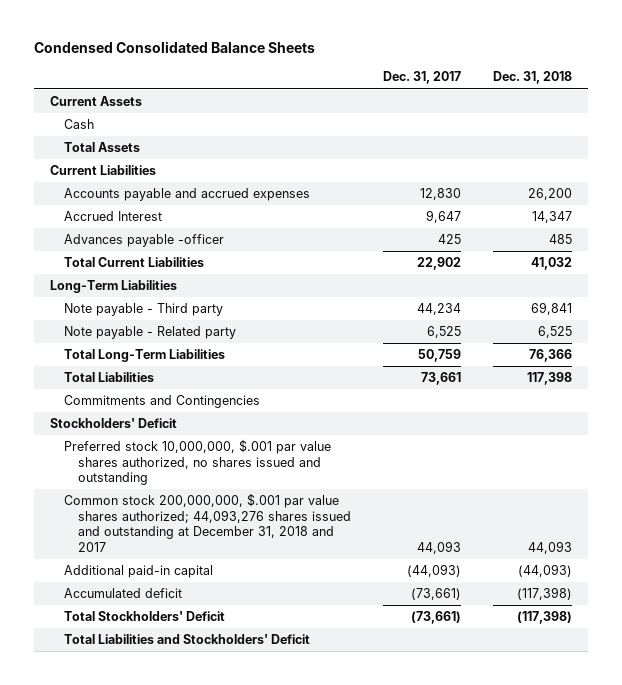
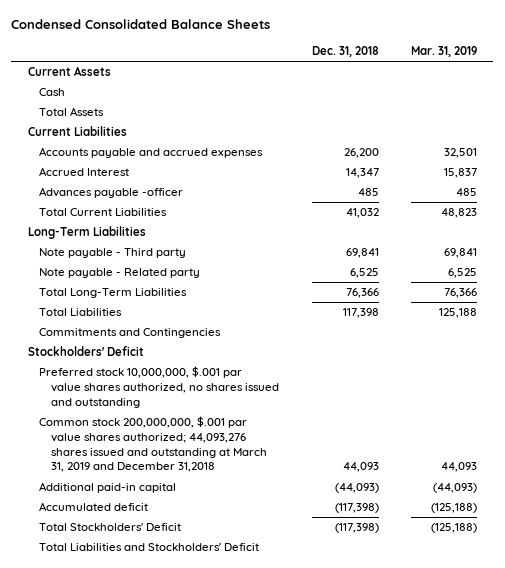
[382,71,461,85] Dec. 31, 2017 -> none
none -> [410,45,477,57] Mar. 31, 2019
[63,493,351,552] Common stock 200,000,000, $.001 par value shares authorized; 44,093,276 shares issued and outstanding at December 31, 2018 and 2017 -> [39,416,268,473] Common stock 200,000,000, $.001 par value shares authorized; 44,093,276 shares issued and outstanding at March 31, 2019 and December 31,2018

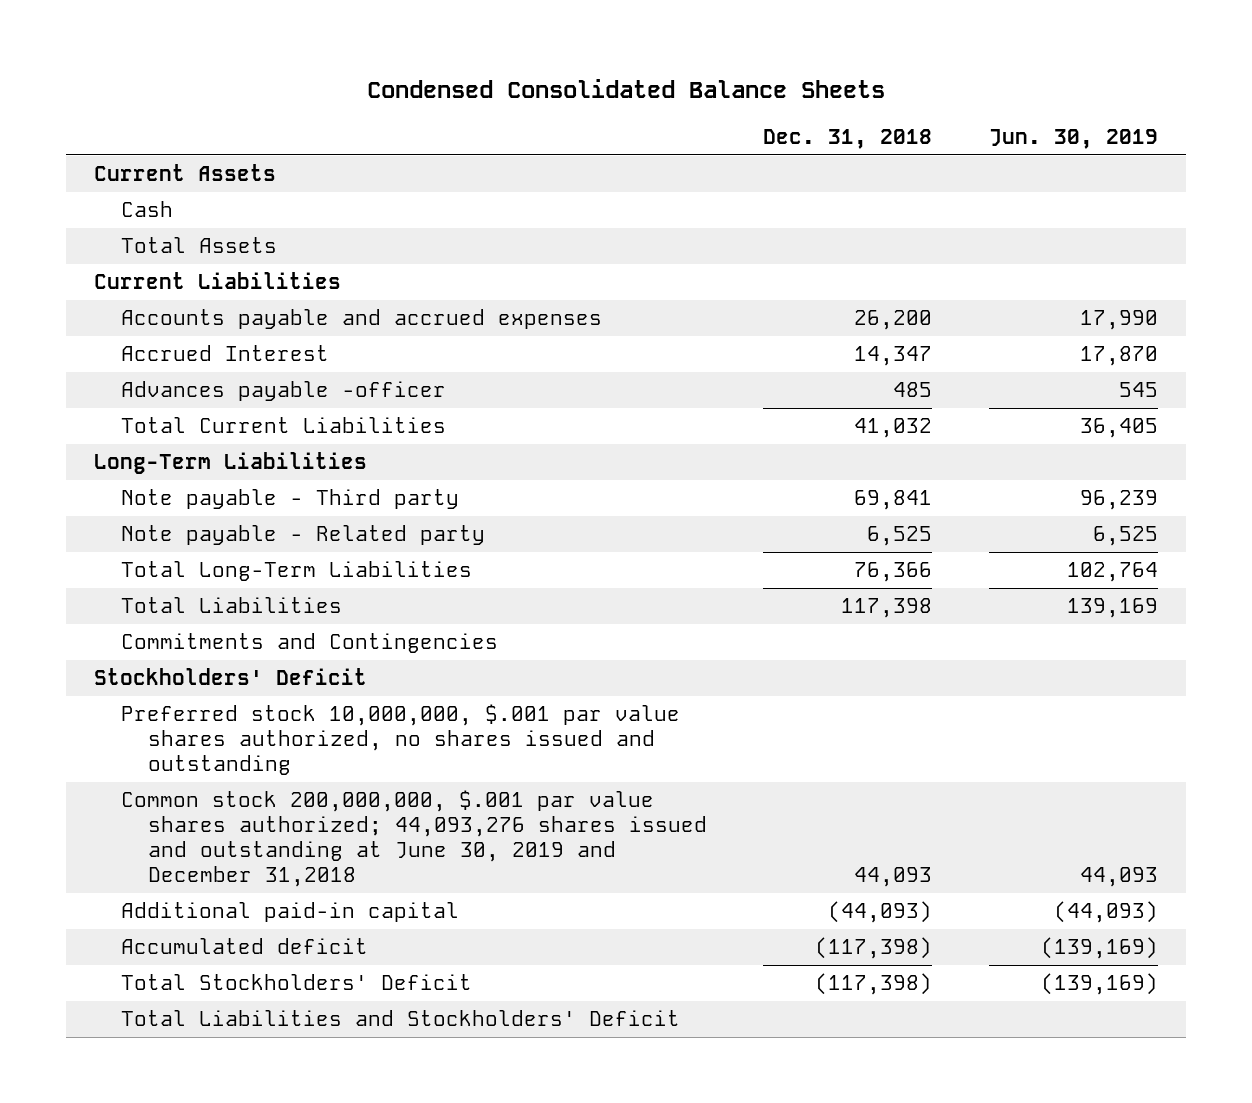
[410,45,477,57] Mar. 31, 2019 -> none
none -> [988,129,1158,150] Jun. 30, 2019
[39,416,268,473] Common stock 200,000,000, $.001 par value shares authorized; 44,093,276 shares issued and outstanding at March 31, 2019 and December 31,2018 -> [120,790,707,888] Common stock 200,000,000, $.001 par value shares authorized; 44,093,276 shares issued and outstanding at June 30, 2019 and December 31,2018

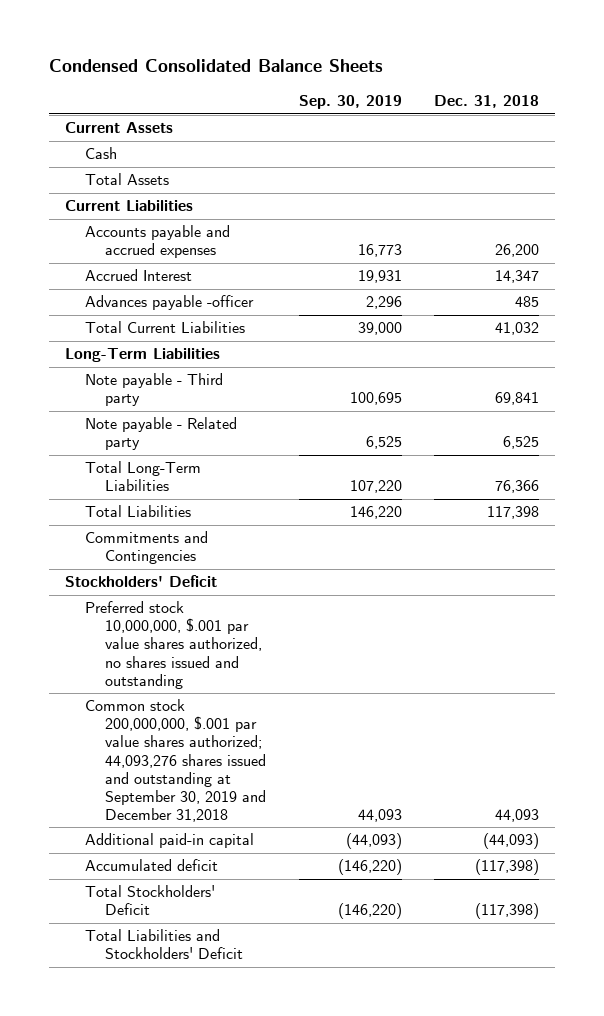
[988,129,1158,150] Jun. 30, 2019 -> none
none -> [298,94,402,109] Sep. 30, 2019
[120,790,707,888] Common stock 200,000,000, $.001 par value shares authorized; 44,093,276 shares issued and outstanding at June 30, 2019 and December 31,2018 -> [85,699,267,822] Common stock 200,000,000, $.001 par value shares authorized; 44,093,276 shares issued and outstanding at September 30, 2019 and December 31,2018

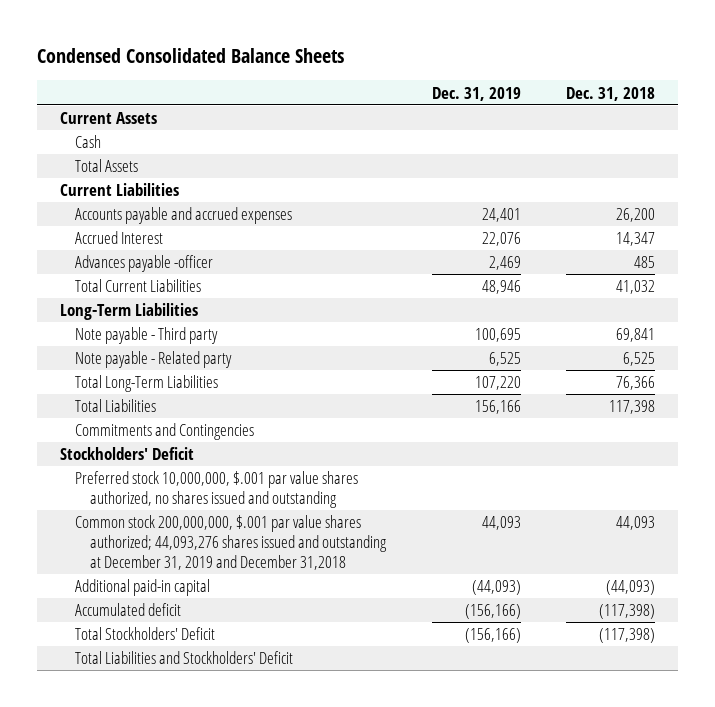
[298,94,402,109] Sep. 30, 2019 -> none
none -> [431,86,521,101] Dec. 31, 2019
[85,699,267,822] Common stock 200,000,000, $.001 par value shares authorized; 44,093,276 shares issued and outstanding at September 30, 2019 and December 31,2018 -> [74,515,388,570] Common stock 200,000,000, $.001 par value shares authorized; 44,093,276 shares issued and outstanding at December 31, 2019 and December 31,2018

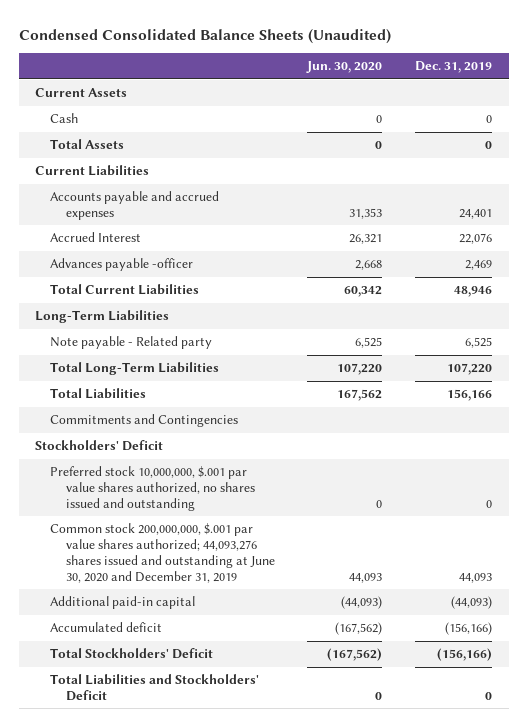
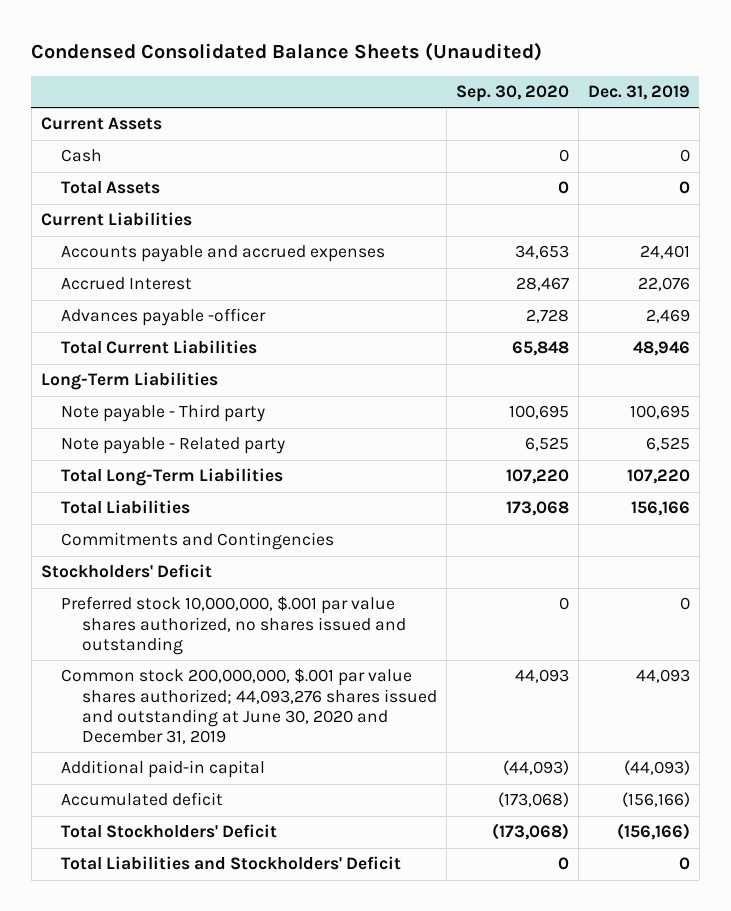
[306,61,383,74] Jun. 30, 2020 -> none
none -> [456,84,570,102] Sep. 30, 2020
none -> [61,404,266,423] Note payable - Third party

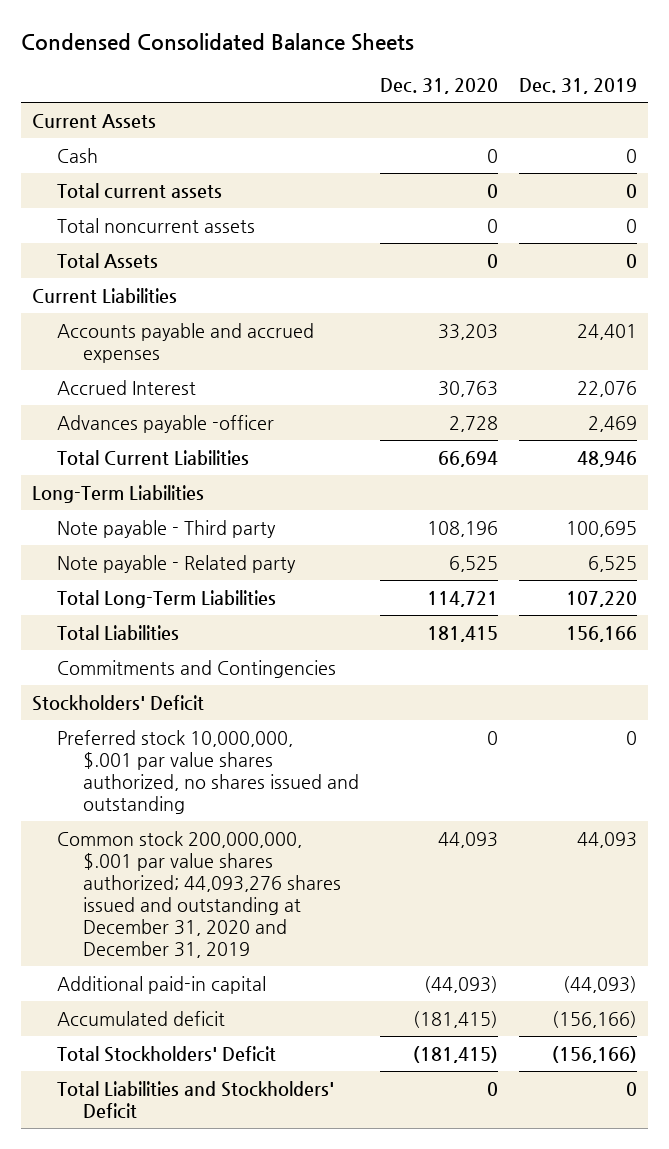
[31,42,543,62] Condensed Consolidated Balance Sheets (Unaudited) -> [20,33,414,52] Condensed Consolidated Balance Sheets
[456,84,570,102] Sep. 30, 2020 -> none
none -> [379,78,498,95] Dec. 31, 2020
none -> [57,182,223,199] Total current assets
none -> [57,217,256,233] Total noncurrent assets
[61,668,438,745] Common stock 200,000,000, $.001 par value shares authorized; 44,093,276 shares issued and outstanding at June 30, 2020 and December 31, 2019 -> [57,830,341,958] Common stock 200,000,000, $.001 par value shares authorized; 44,093,276 shares issued and outstanding at December 31, 2020 and December 31, 2019

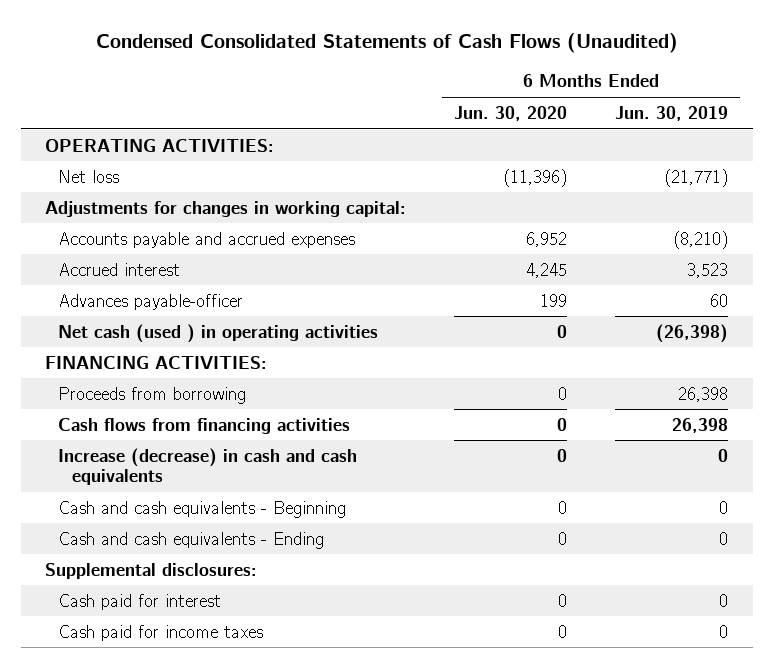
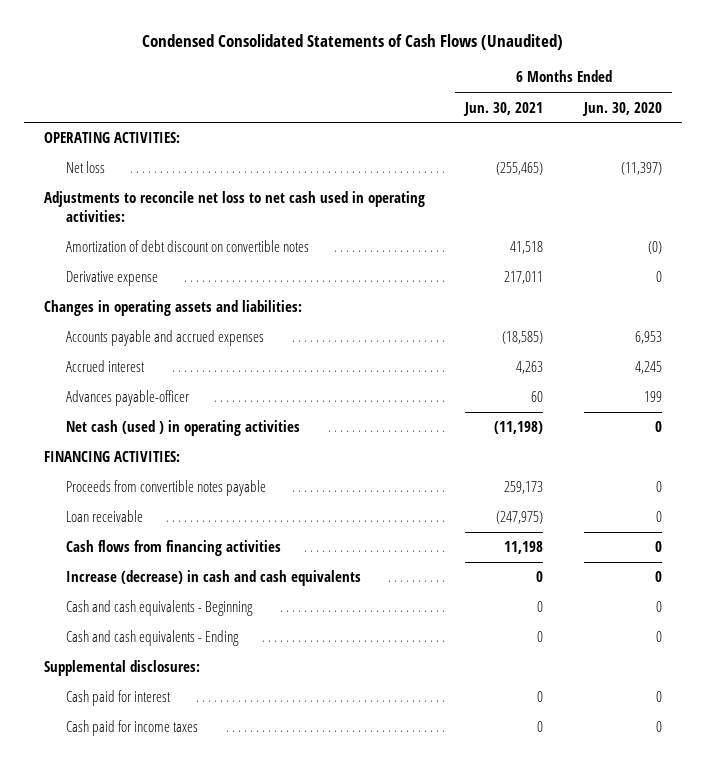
[615,105,729,121] Jun. 30, 2019 -> none
none -> [463,101,544,116] Jun. 30, 2021
[503,168,568,187] (11,396) -> [620,162,662,176] (11,397)
[45,200,407,217] Adjustments for changes in working capital: -> [44,191,426,223] Adjustments to reconcile net loss to net cash used in operating activities:
none -> [66,240,310,253] Amortization of debt discount on convertible notes
none -> [66,271,159,287] Derivative expense
none -> [44,300,303,317] Changes in operating assets and liabilities:
[526,231,568,247] 6,952 -> [634,331,662,345] 6,953
[58,386,247,404] Proceeds from borrowing -> [66,480,267,497] Proceeds from convertible notes payable
none -> [66,510,144,523] Loan receivable

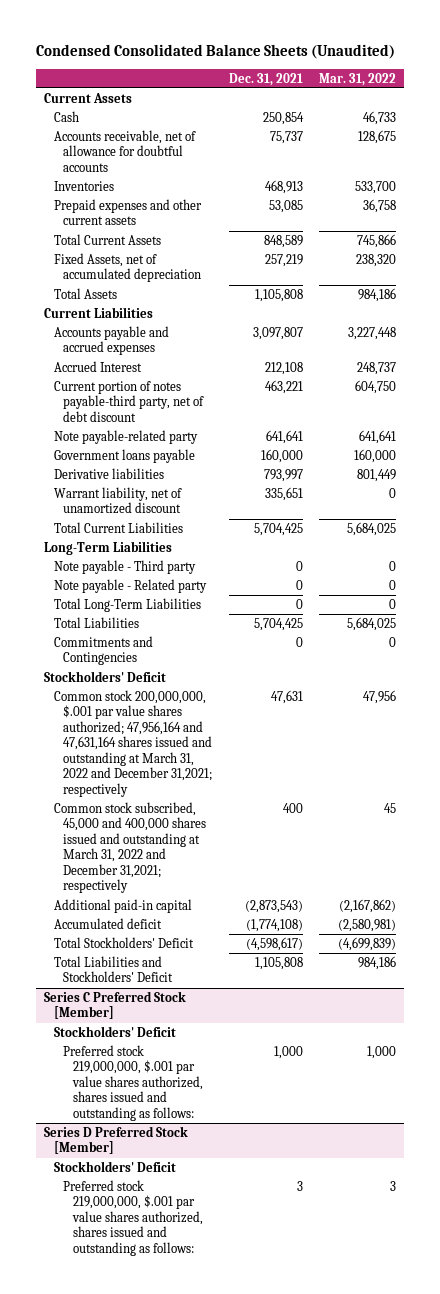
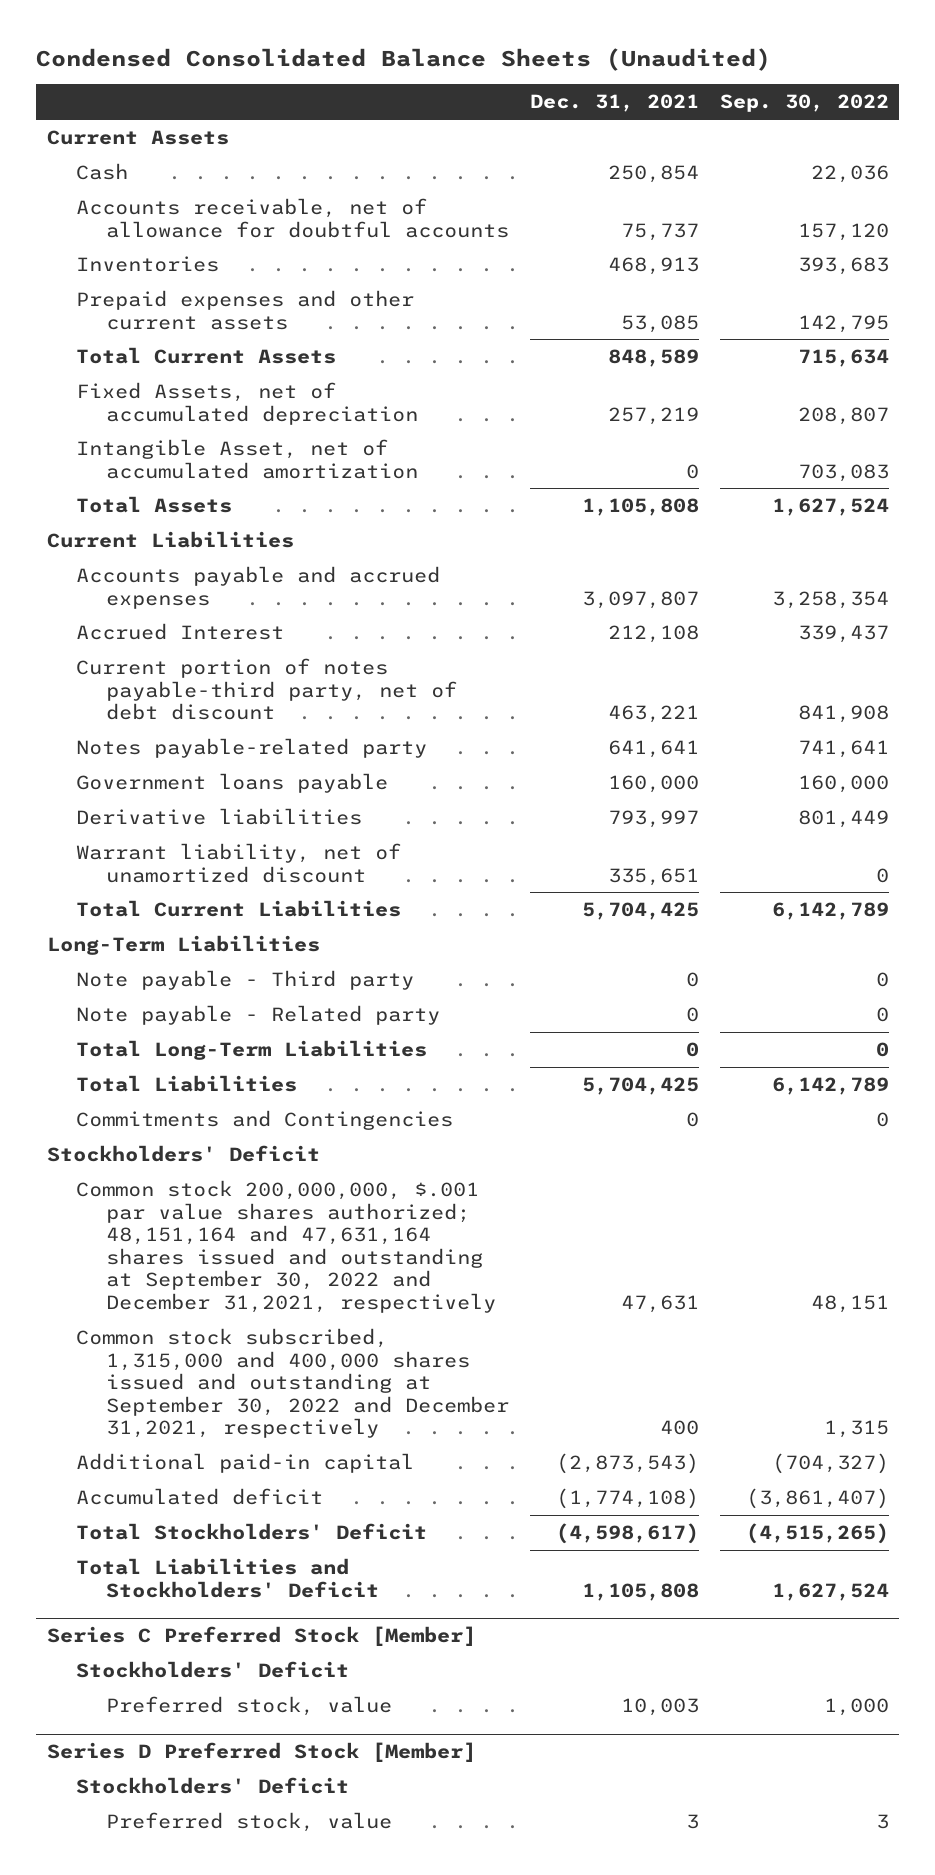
[318,72,396,86] Mar. 31, 2022 -> none
none -> [719,94,889,113] Sep. 30, 2022
none -> [76,438,418,479] Intangible Asset, net of accumulated amortization
[53,429,198,444] Note payable-related party -> [76,737,428,758] Notes payable-related party
[53,689,213,797] Common stock 200,000,000, $.001 par value shares authorized; 47,956,164 and 47,631,164 shares issued and outstanding at March 31, 2022 and December 31,2021; respectively -> [76,1179,496,1314] Common stock 200,000,000, $.001 par value shares authorized; 48,151,164 and 47,631,164 shares issued and outstanding at September 30, 2022 and December 31,2021, respectively
[53,801,207,894] Common stock subscribed, 45,000 and 400,000 shares issued and outstanding at March 31, 2022 and December 31,2021; respectively -> [76,1327,509,1439] Common stock subscribed, 1,315,000 and 400,000 shares issued and outstanding at September 30, 2022 and December 31,2021, respectively
[63,1044,204,1121] Preferred stock 219,000,000, $.001 par value shares authorized, shares issued and outstanding as follows: -> [105,1695,392,1716] Preferred stock, value
[273,1045,303,1059] 1,000 -> [620,1697,699,1716] 10,003
[63,1179,204,1256] Preferred stock 219,000,000, $.001 par value shares authorized, shares issued and outstanding as follows: -> [105,1811,392,1832] Preferred stock, value

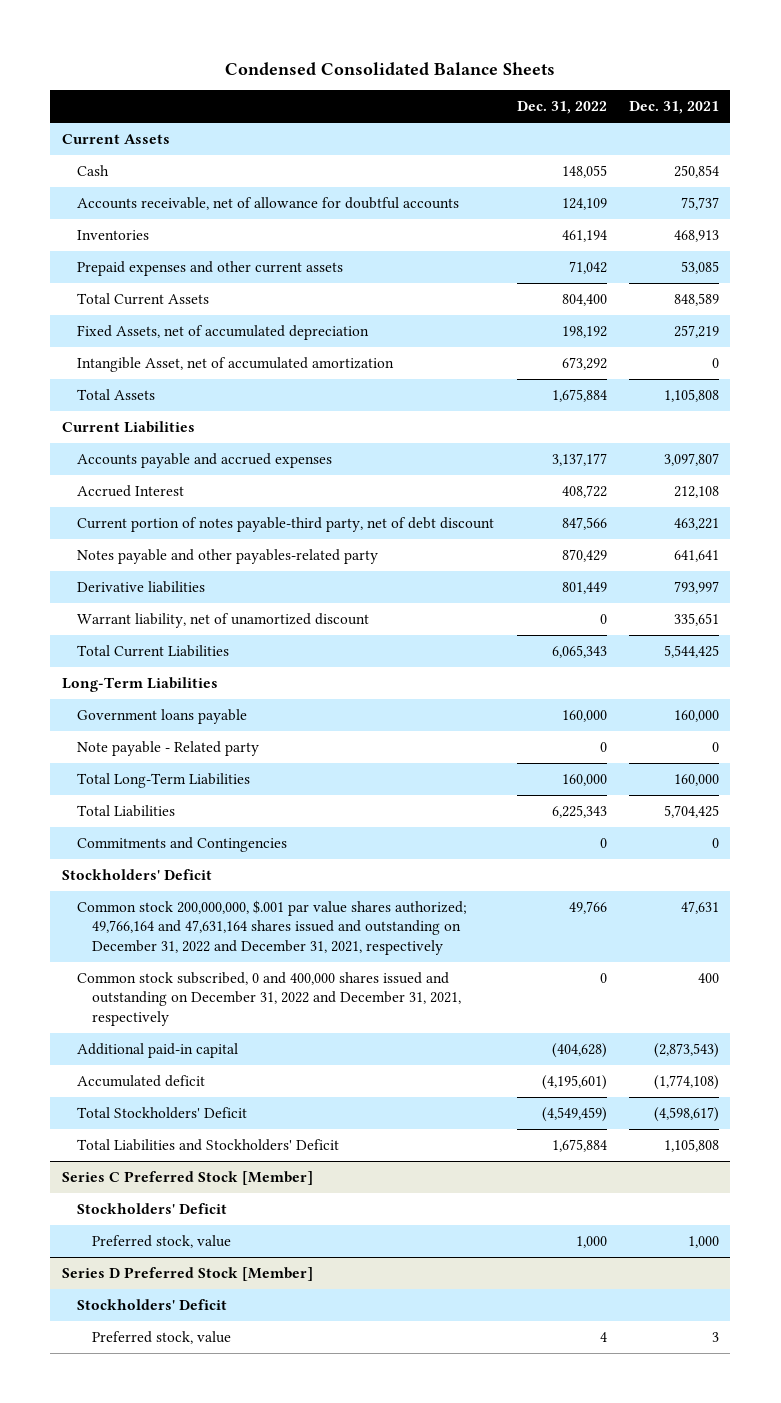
[36,47,772,71] Condensed Consolidated Balance Sheets (Unaudited) -> [225,61,556,75] Condensed Consolidated Balance Sheets
[719,94,889,113] Sep. 30, 2022 -> none
none -> [516,101,607,115] Dec. 31, 2022
[76,737,428,758] Notes payable-related party -> [77,548,379,564] Notes payable and other payables-related party
[581,901,699,920] 5,704,425 -> [663,644,719,658] 5,544,425
[76,969,415,990] Note payable - Third party -> none
[76,772,389,793] Government loans payable -> [77,708,248,724] Government loans payable
[685,1041,699,1057] 0 -> [673,773,719,786] 160,000
[76,1179,496,1314] Common stock 200,000,000, $.001 par value shares authorized; 48,151,164 and 47,631,164 shares issued and outstanding at September 30, 2022 and December 31,2021, respectively -> [77,899,468,955] Common stock 200,000,000, $.001 par value shares authorized; 49,766,164 and 47,631,164 shares issued and outstanding on December 31, 2022 and December 31, 2021, respectively
[76,1327,509,1439] Common stock subscribed, 1,315,000 and 400,000 shares issued and outstanding at September 30, 2022 and December 31,2021, respectively -> [77,971,462,1026] Common stock subscribed, 0 and 400,000 shares issued and outstanding on December 31, 2022 and December 31, 2021, respectively
[620,1697,699,1716] 10,003 -> [687,1235,719,1248] 1,000

